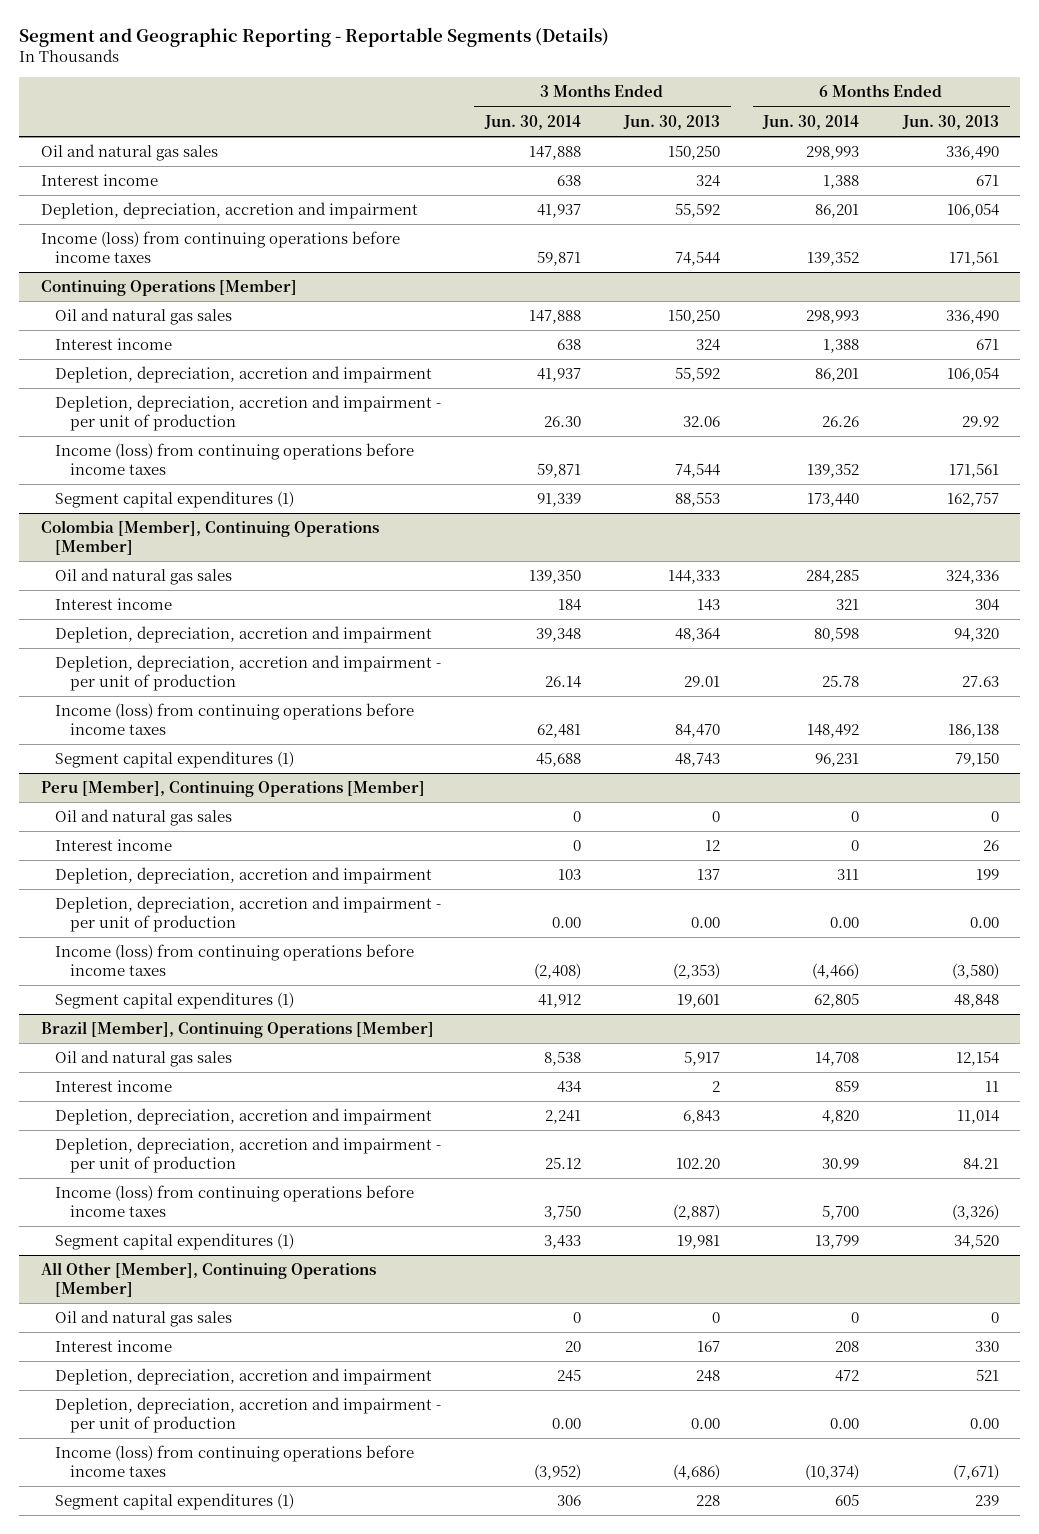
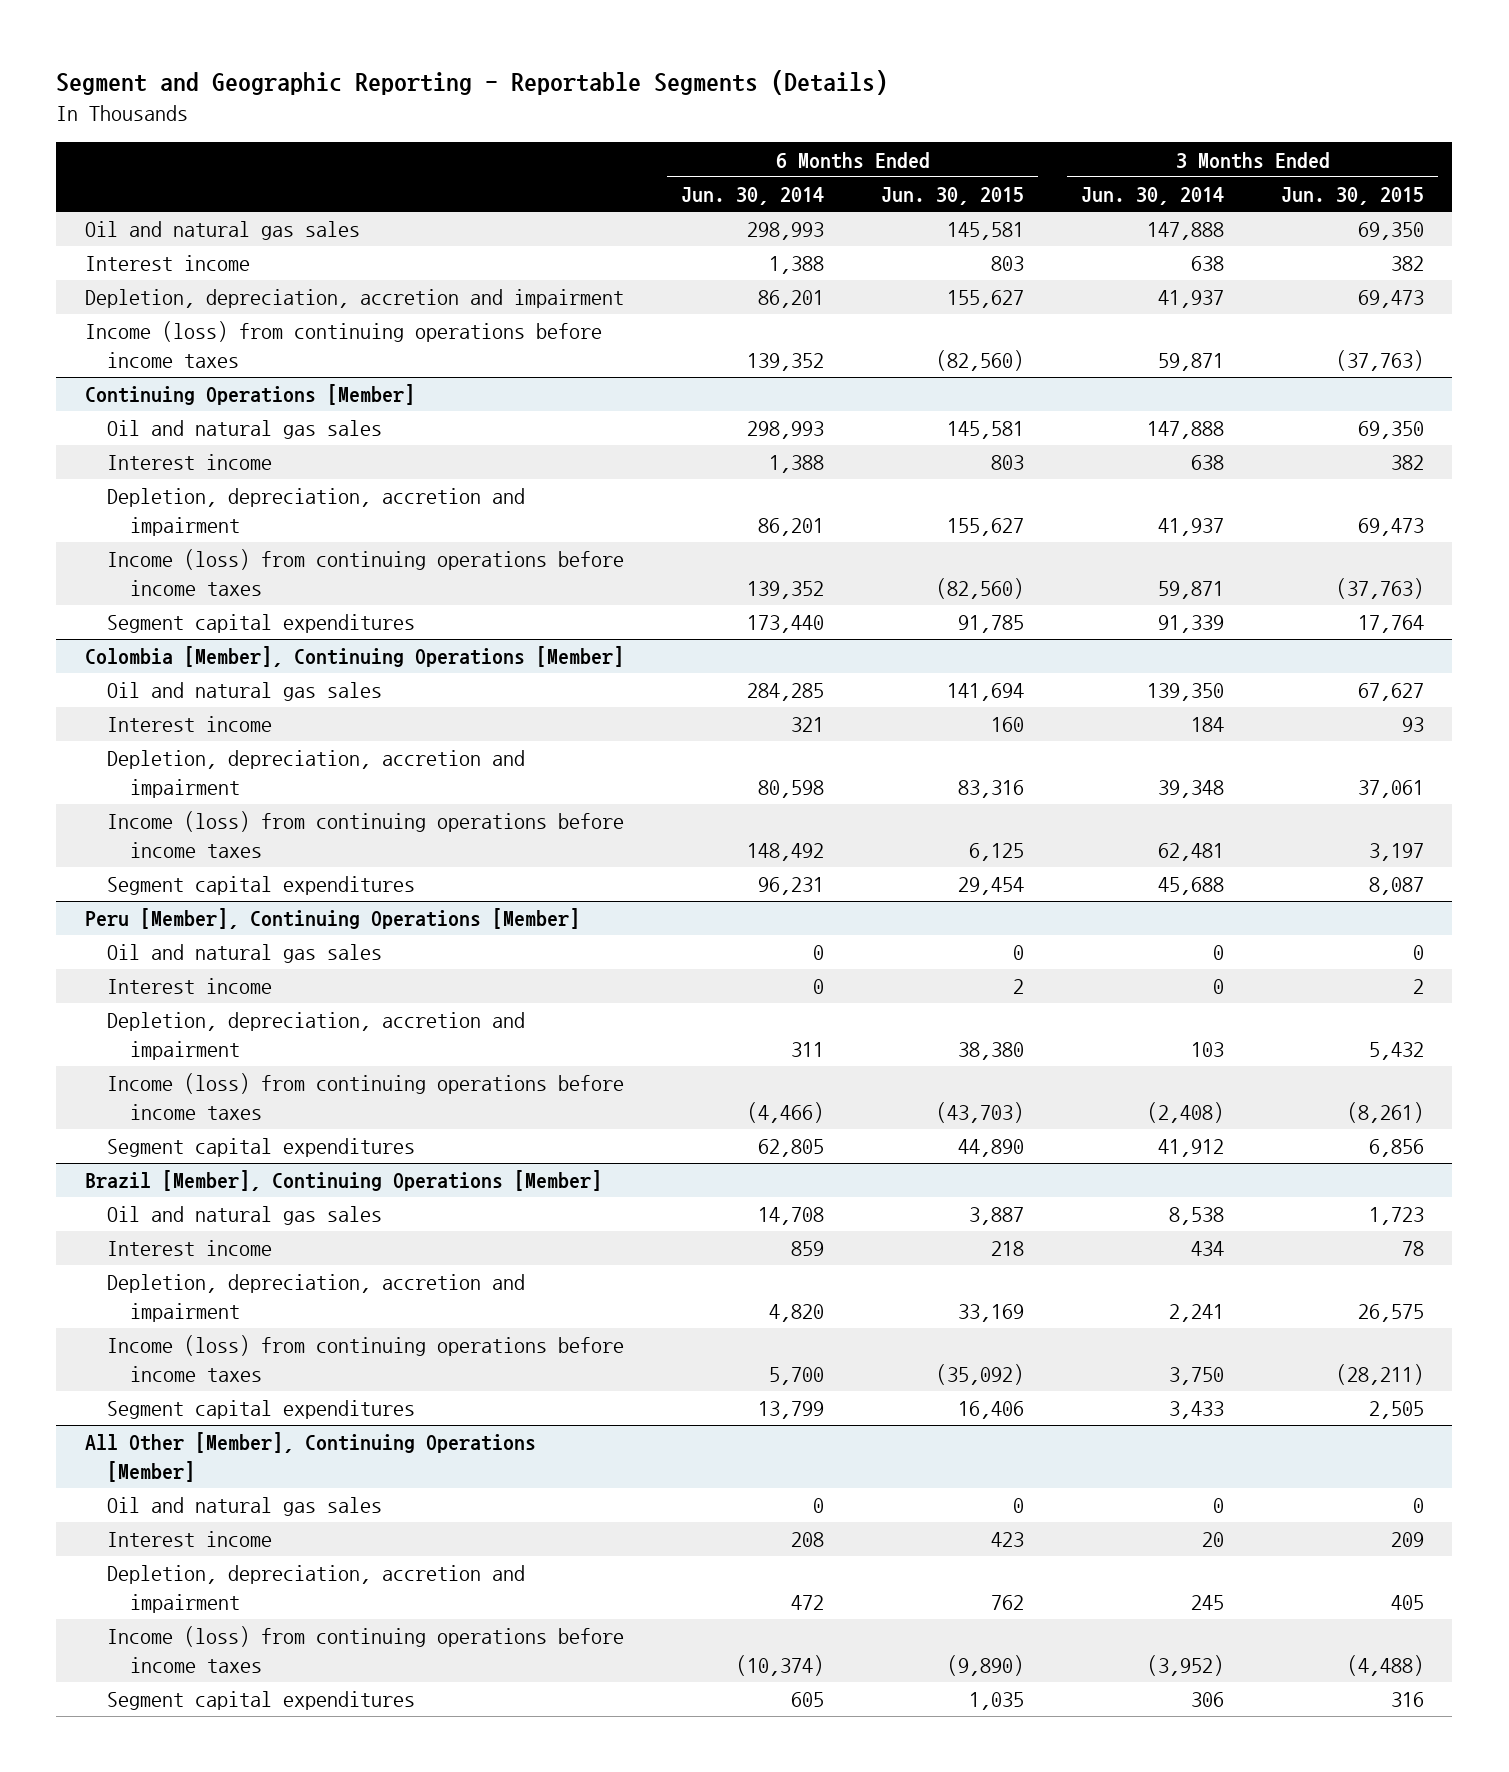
[622,114,720,130] Jun. 30, 2013 -> none
[901,114,999,130] Jun. 30, 2013 -> none
none -> [881,186,1025,205] Jun. 30, 2015
none -> [1280,186,1424,205] Jun. 30, 2015
[55,395,442,431] Depletion, depreciation, accretion and impairment - per unit of production -> none
[55,491,295,509] Segment capital expenditures (1) -> [107,614,416,634] Segment capital expenditures
[55,655,442,691] Depletion, depreciation, accretion and impairment - per unit of production -> none
[55,751,295,769] Segment capital expenditures (1) -> [107,876,416,896] Segment capital expenditures
[55,896,442,932] Depletion, depreciation, accretion and impairment - per unit of production -> none
[55,992,295,1010] Segment capital expenditures (1) -> [107,1138,416,1158] Segment capital expenditures
[55,1137,442,1173] Depletion, depreciation, accretion and impairment - per unit of production -> none
[55,1233,295,1251] Segment capital expenditures (1) -> [107,1400,416,1420] Segment capital expenditures
[55,1397,442,1433] Depletion, depreciation, accretion and impairment - per unit of production -> none
[55,1493,295,1511] Segment capital expenditures (1) -> [107,1691,416,1711] Segment capital expenditures

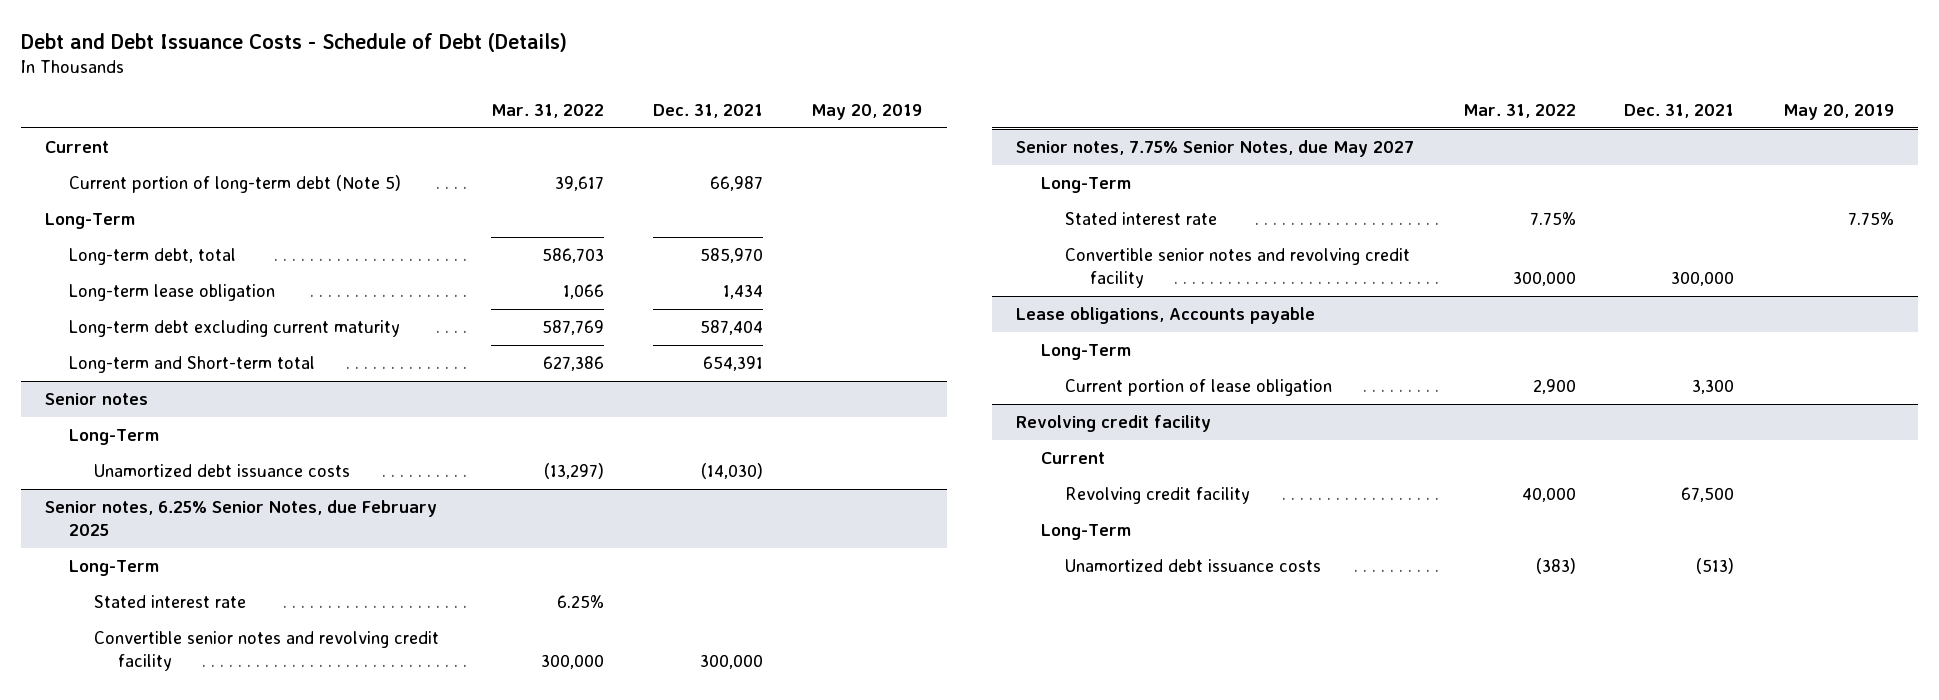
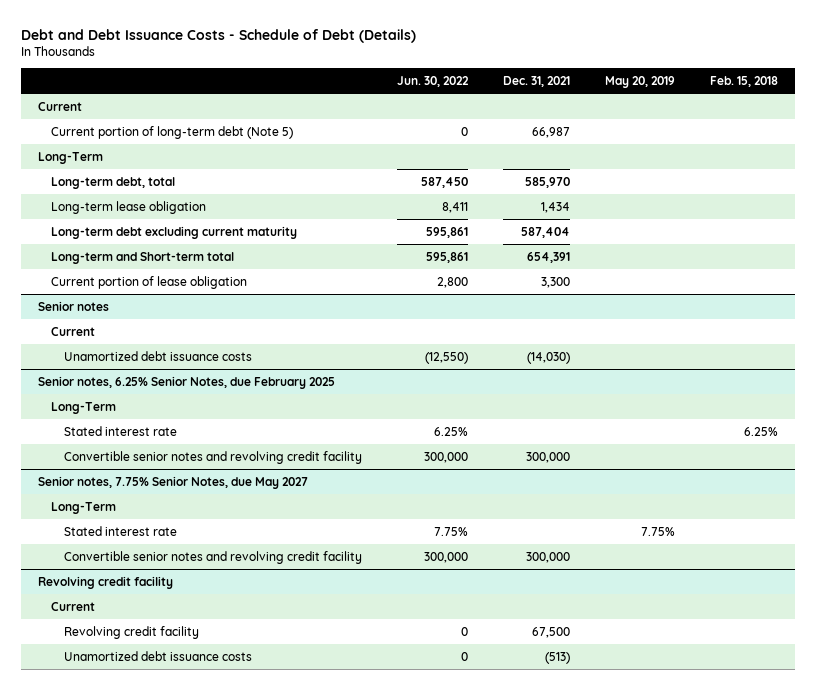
[491,103,605,118] Mar. 31, 2022 -> none
none -> [397,76,470,88] Jun. 30, 2022
none -> [709,76,778,88] Feb. 15, 2018
none -> [51,275,248,289] Current portion of lease obligation
[69,429,160,446] Long-Term -> none
none -> [51,326,96,336] Current
[1016,307,1316,325] Lease obligations, Accounts payable -> none
[1040,344,1131,361] Long-Term -> none
[1065,379,1333,397] Current portion of lease obligation -> none
[1040,524,1131,541] Long-Term -> none

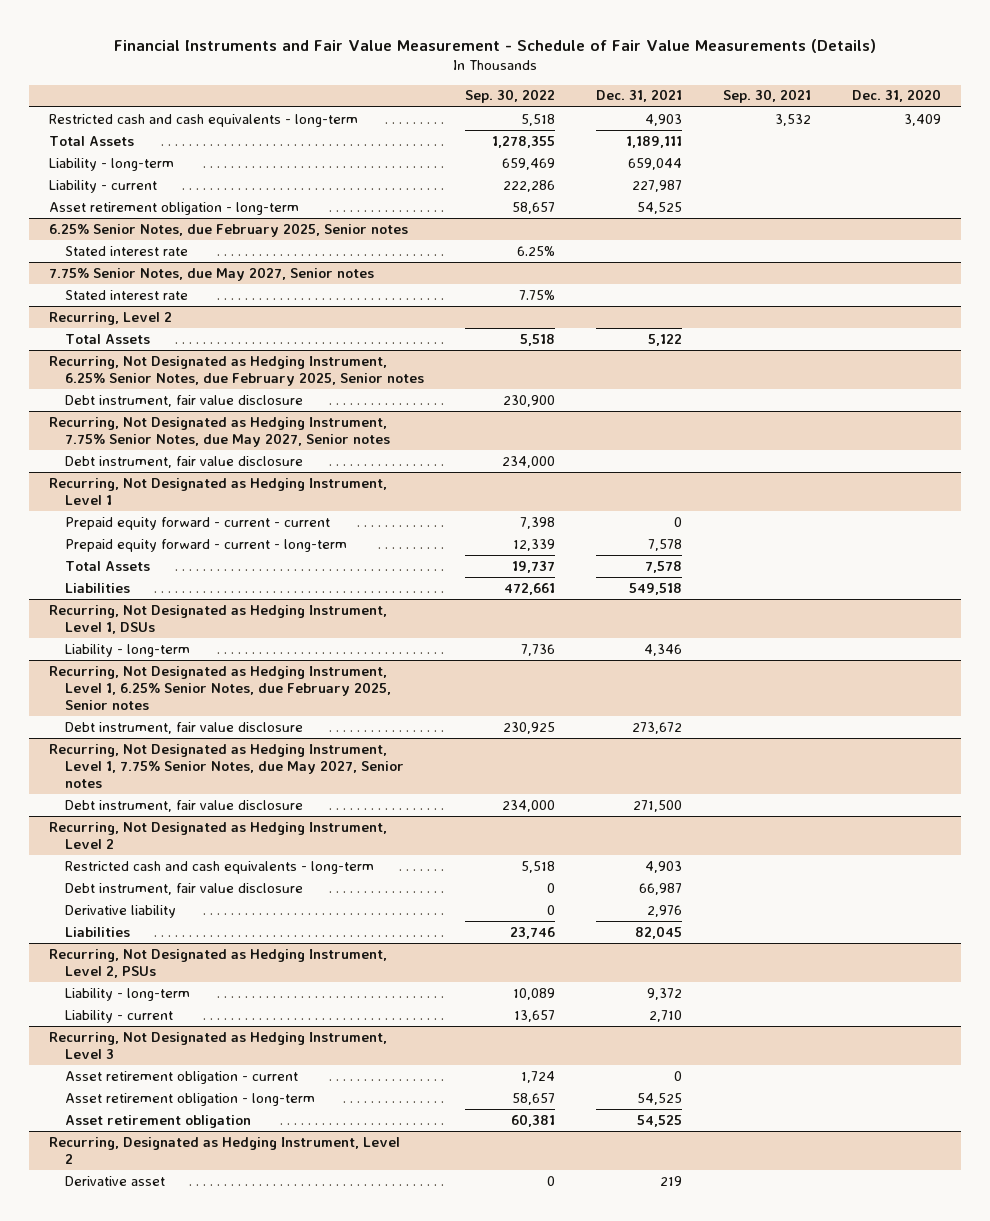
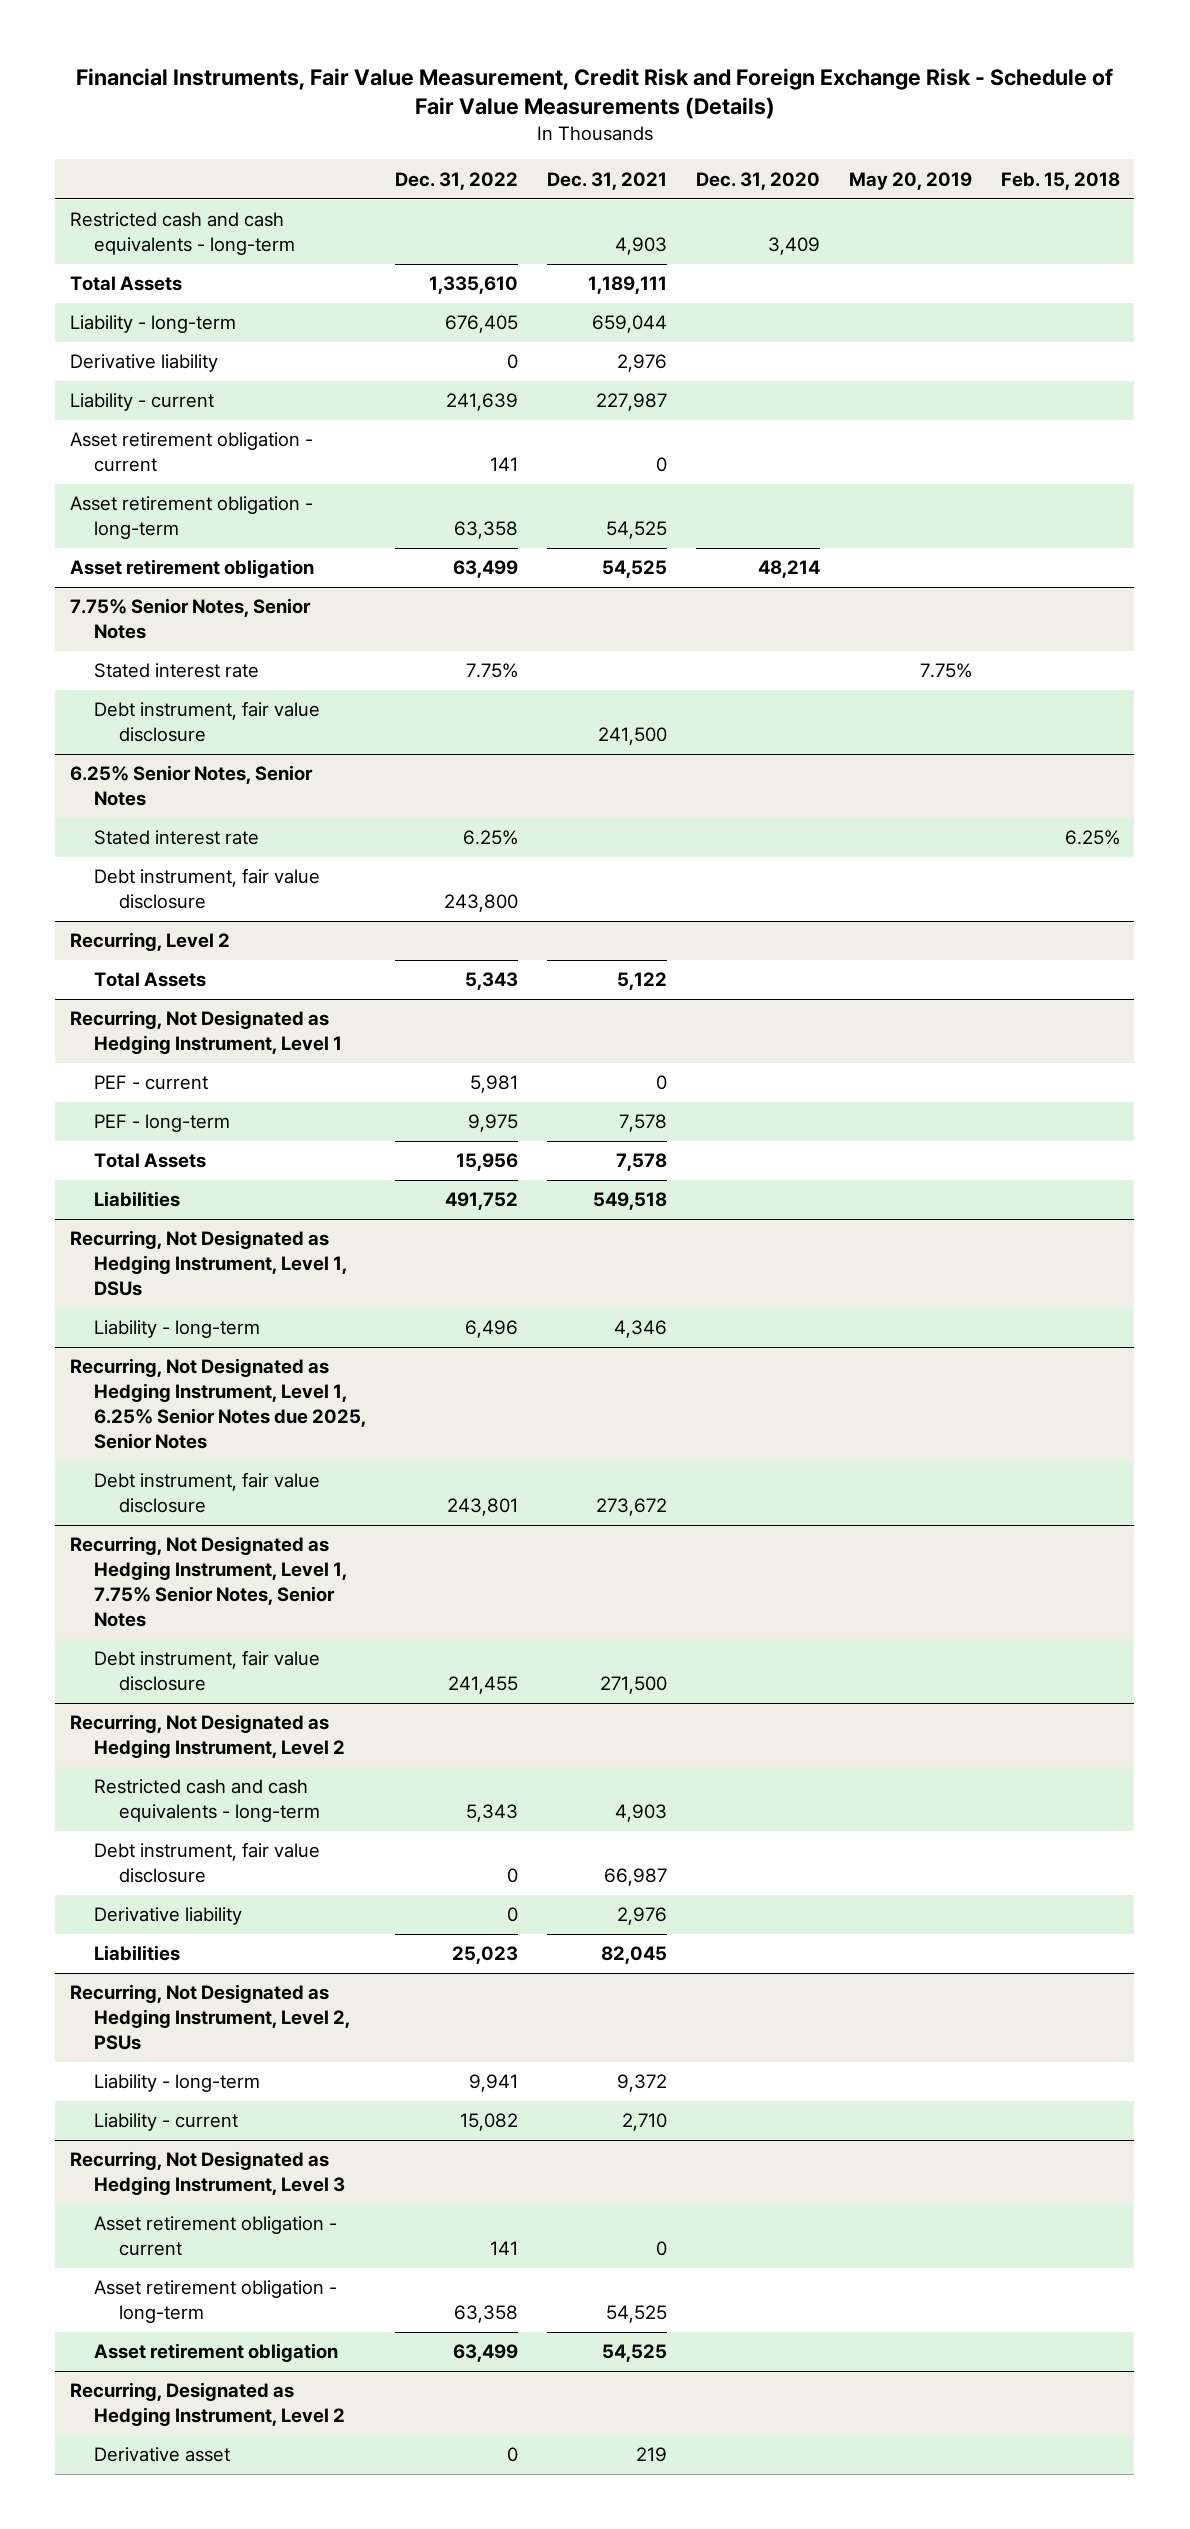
[113,38,876,53] Financial Instruments and Fair Value Measurement - Schedule of Fair Value Measurements (Details) -> [75,67,1113,120] Financial Instruments, Fair Value Measurement, Credit Risk and Foreign Exchange Risk - Schedule of Fair Value Measurements (Details)
[464,89,555,104] Sep. 30, 2022 -> none
[722,89,811,104] Sep. 30, 2021 -> none
none -> [395,171,519,190] Dec. 31, 2022
none -> [848,171,972,190] May 20, 2019
none -> [1000,171,1120,190] Feb. 15, 2018
none -> [69,354,218,373] Derivative liability
none -> [69,432,313,473] Asset retirement obligation - current
[49,222,409,237] 6.25% Senior Notes, due February 2025, Senior notes -> none
none -> [69,559,314,579] Asset retirement obligation
none -> [69,598,311,640] 7.75% Senior Notes, Senior Notes
[49,266,375,281] 7.75% Senior Notes, due May 2027, Senior notes -> none
none -> [94,701,321,743] Debt instrument, fair value disclosure
none -> [69,765,313,807] 6.25% Senior Notes, Senior Notes
none -> [94,868,321,910] Debt instrument, fair value disclosure
[49,355,424,386] Recurring, Not Designated as Hedging Instrument, 6.25% Senior Notes, due February 2025, Senior notes -> none
[64,394,303,407] Debt instrument, fair value disclosure -> none
[49,416,390,447] Recurring, Not Designated as Hedging Instrument, 7.75% Senior Notes, due May 2027, Senior notes -> none
[64,455,303,468] Debt instrument, fair value disclosure -> none
[64,516,330,530] Prepaid equity forward - current - current -> [94,1075,209,1091] PEF - current
[64,538,347,552] Prepaid equity forward - current - long-term -> [94,1114,231,1133] PEF - long-term
[49,665,391,710] Recurring, Not Designated as Hedging Instrument, Level 1, 6.25% Senior Notes, due February 2025, Senior notes -> [69,1358,367,1449] Recurring, Not Designated as Hedging Instrument, Level 1, 6.25% Senior Notes due 2025, Senior Notes
[49,743,404,788] Recurring, Not Designated as Hedging Instrument, Level 1, 7.75% Senior Notes, due May 2027, Senior notes -> [69,1536,348,1627] Recurring, Not Designated as Hedging Instrument, Level 1, 7.75% Senior Notes, Senior Notes

